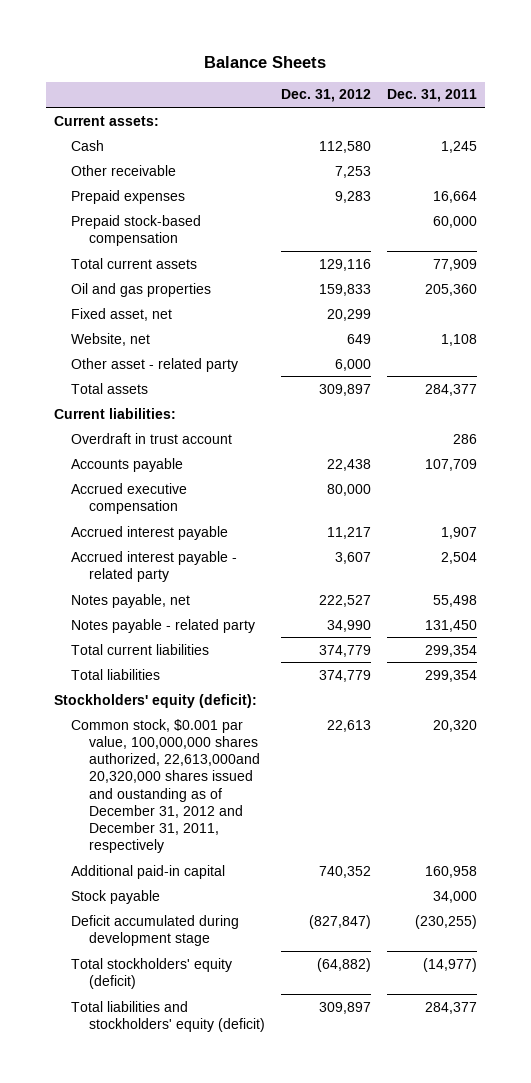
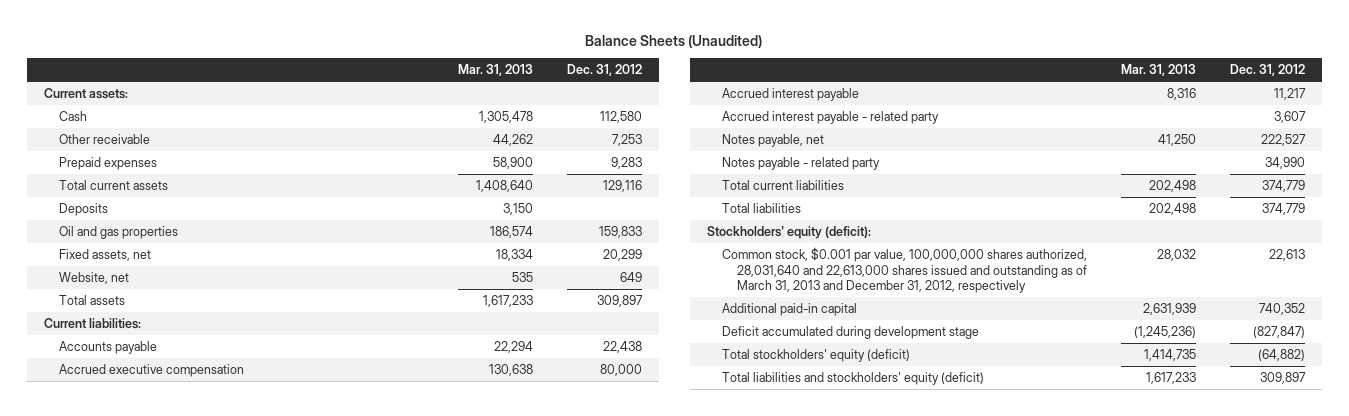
[204,55,327,68] Balance Sheets -> [585,34,763,48] Balance Sheets (Unaudited)
[387,89,478,103] Dec. 31, 2011 -> none
none -> [457,64,533,77] Mar. 31, 2013
[71,214,202,246] Prepaid stock-based compensation -> none
none -> [58,203,108,217] Deposits
[71,307,173,321] Fixed asset, net -> [58,249,151,262] Fixed assets, net
[71,357,239,372] Other asset - related party -> none
[71,432,233,444] Overdraft in trust account -> none
[71,718,261,854] Common stock, $0.001 par value, 100,000,000 shares authorized, 22,613,000and 20,320,000 shares issued and oustanding as of December 31, 2012 and December 31, 2011, respectively -> [721,247,1088,294] Common stock, $0.001 par value, 100,000,000 shares authorized, 28,031,640 and 22,613,000 shares issued and outstanding as of March 31, 2013 and December 31, 2012, respectively
[71,889,161,904] Stock payable -> none

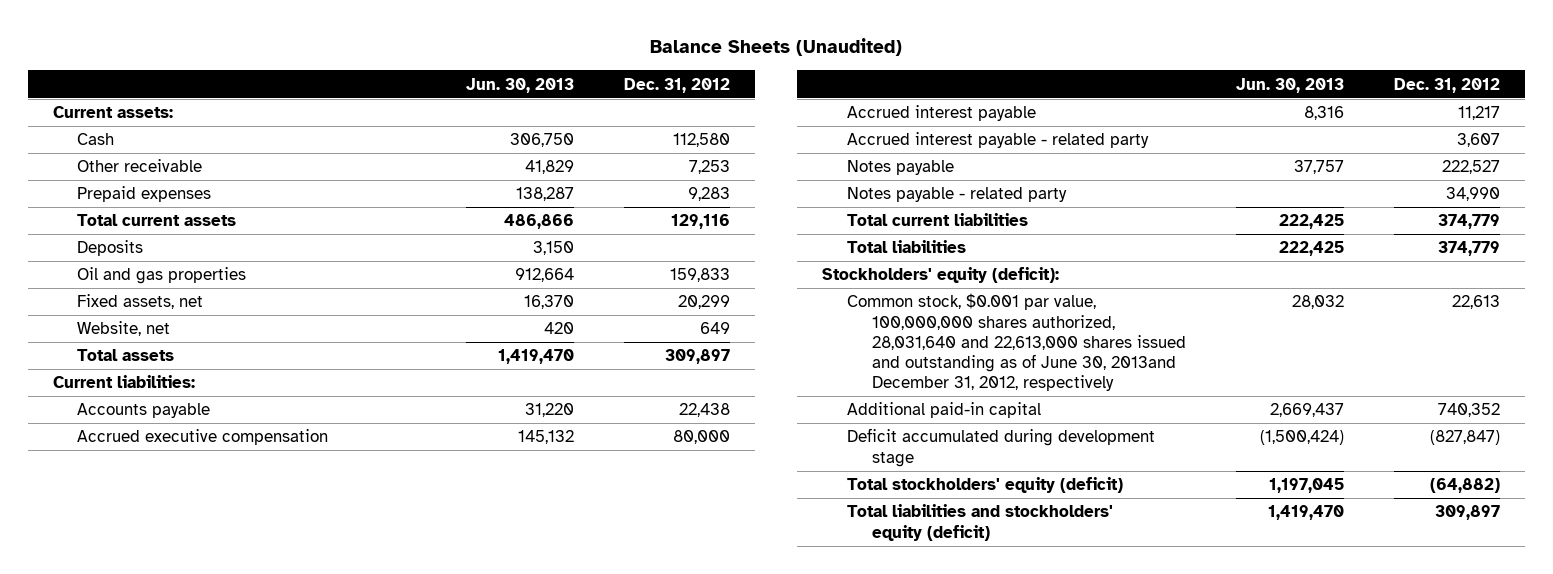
[457,64,533,77] Mar. 31, 2013 -> none
none -> [466,77,575,93] Jun. 30, 2013
[721,134,824,148] Notes payable, net -> [847,160,955,176] Notes payable
[721,247,1088,294] Common stock, $0.001 par value, 100,000,000 shares authorized, 28,031,640 and 22,613,000 shares issued and outstanding as of March 31, 2013 and December 31, 2012, respectively -> [847,293,1186,392] Common stock, $0.001 par value, 100,000,000 shares authorized, 28,031,640 and 22,613,000 shares issued and outstanding as of June 30, 2013and December 31, 2012, respectively

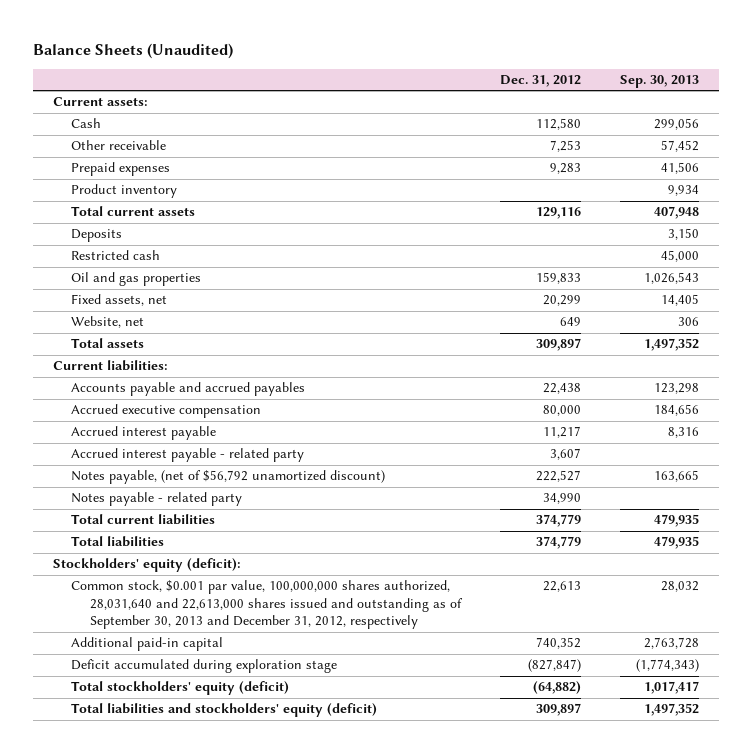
[466,77,575,93] Jun. 30, 2013 -> none
none -> [620,74,700,88] Sep. 30, 2013
none -> [71,184,178,199] Product inventory
none -> [71,250,161,261] Restricted cash
[77,403,211,419] Accounts payable -> [71,382,306,397] Accounts payable and accrued payables
[847,160,955,176] Notes payable -> [71,470,386,485] Notes payable, (net of $56,792 unamortized discount)
[847,293,1186,392] Common stock, $0.001 par value, 100,000,000 shares authorized, 28,031,640 and 22,613,000 shares issued and outstanding as of June 30, 2013and December 31, 2012, respectively -> [71,580,463,630] Common stock, $0.001 par value, 100,000,000 shares authorized, 28,031,640 and 22,613,000 shares issued and outstanding as of September 30, 2013 and December 31, 2012, respectively
[847,428,1156,467] Deficit accumulated during development stage -> [71,659,338,674] Deficit accumulated during exploration stage

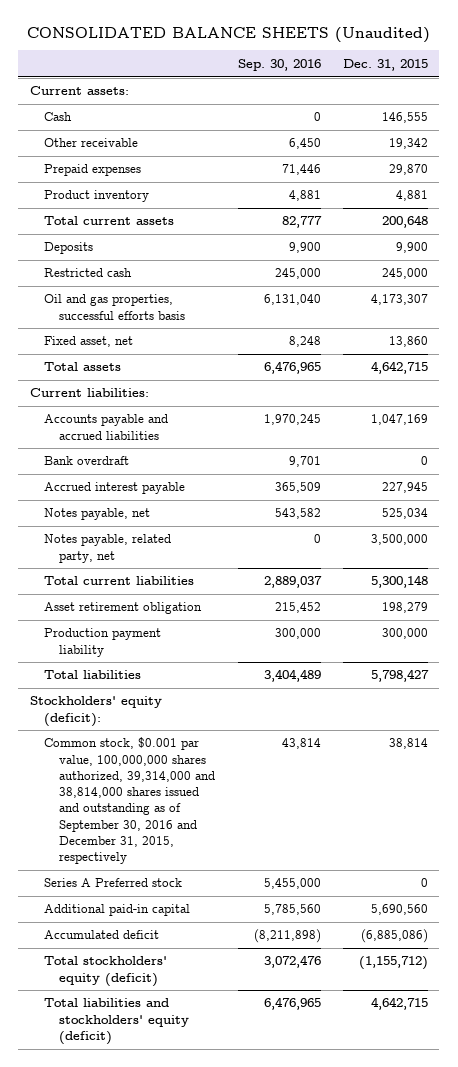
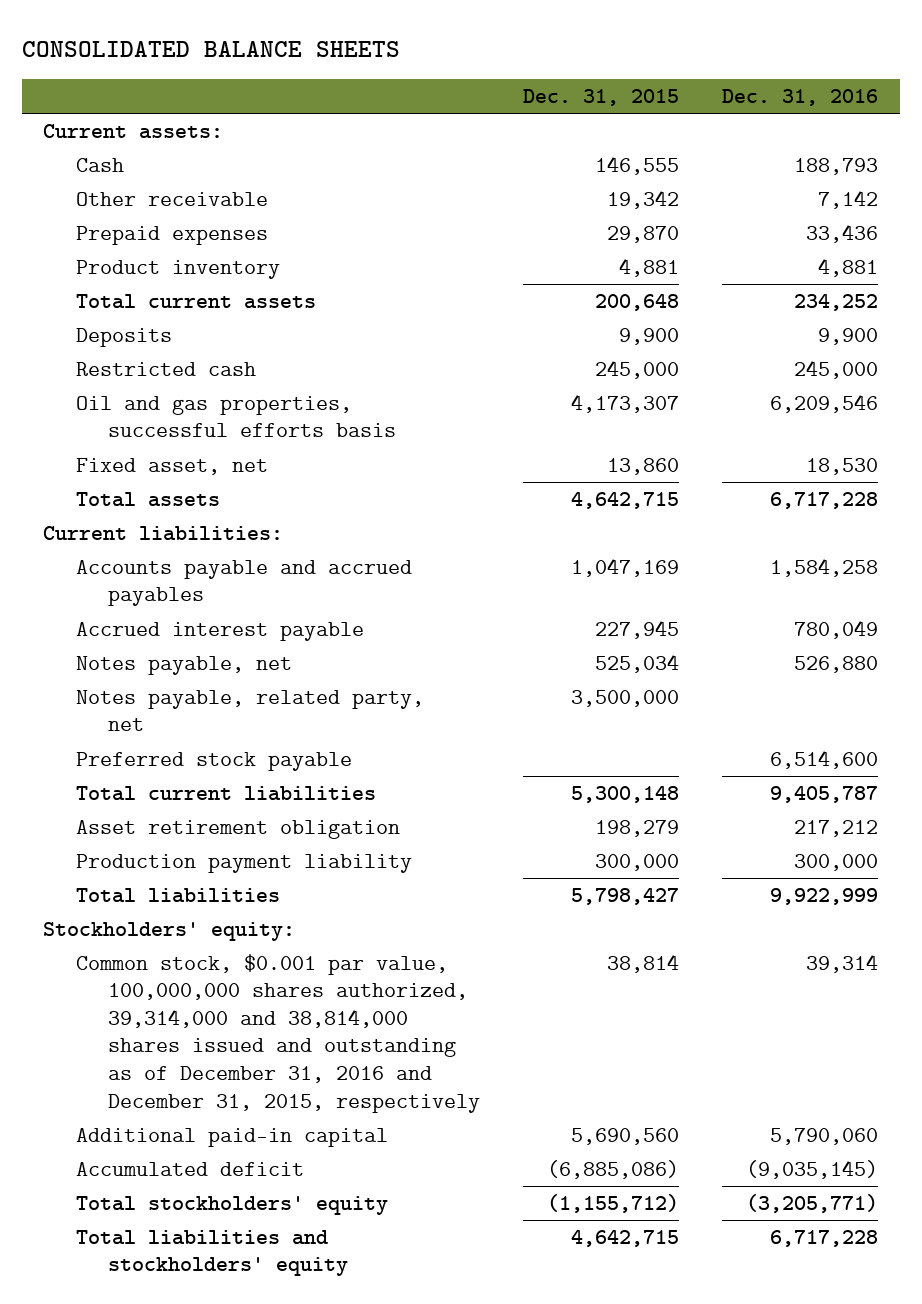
[26,26,430,43] CONSOLIDATED BALANCE SHEETS (Unaudited) -> [21,40,400,57] CONSOLIDATED BALANCE SHEETS
[237,58,321,71] Sep. 30, 2016 -> none
none -> [722,88,879,106] Dec. 31, 2016
[44,456,130,466] Bank overdraft -> none
[44,414,169,440] Accounts payable and accrued liabilities -> [75,559,412,607] Accounts payable and accrued payables
none -> [75,751,352,771] Preferred stock payable
[44,878,183,888] Series A Preferred stock -> none
[29,696,162,727] Stockholders' equity (deficit): -> [43,921,296,941] Stockholders' equity:
[44,737,216,865] Common stock, $0.001 par value, 100,000,000 shares authorized, 39,314,000 and 38,814,000 shares issued and outstanding as of September 30, 2016 and December 31, 2015, respectively -> [75,953,480,1113] Common stock, $0.001 par value, 100,000,000 shares authorized, 39,314,000 and 38,814,000 shares issued and outstanding as of December 31, 2016 and December 31, 2015, respectively
[44,956,168,987] Total stockholders' equity (deficit) -> [75,1195,388,1215] Total stockholders' equity
[44,998,190,1045] Total liabilities and stockholders' equity (deficit) -> [75,1229,348,1277] Total liabilities and stockholders' equity

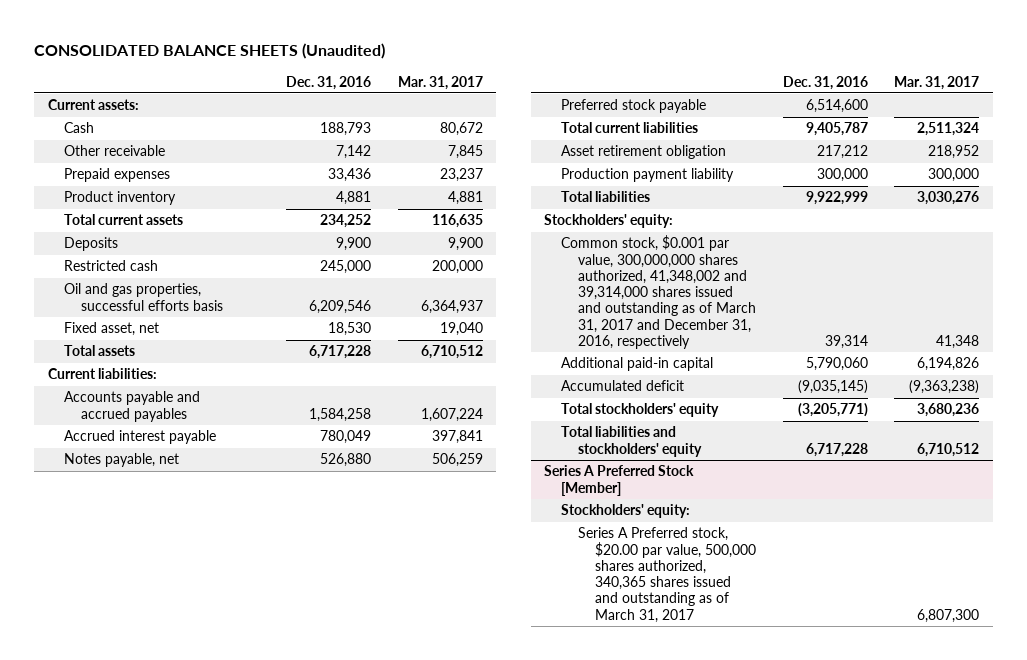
[21,40,400,57] CONSOLIDATED BALANCE SHEETS -> [34,43,386,60] CONSOLIDATED BALANCE SHEETS (Unaudited)
[523,88,680,106] Dec. 31, 2015 -> none
none -> [397,75,483,90] Mar. 31, 2017
[75,689,424,732] Notes payable, related party, net -> none
[75,953,480,1113] Common stock, $0.001 par value, 100,000,000 shares authorized, 39,314,000 and 38,814,000 shares issued and outstanding as of December 31, 2016 and December 31, 2015, respectively -> [561,235,756,349] Common stock, $0.001 par value, 300,000,000 shares authorized, 41,348,002 and 39,314,000 shares issued and outstanding as of March 31, 2017 and December 31, 2016, respectively
none -> [544,465,695,496] Series A Preferred Stock [Member]
none -> [561,504,691,519] Stockholders' equity:
none -> [577,527,756,623] Series A Preferred stock, $20.00 par value, 500,000 shares authorized, 340,365 shares issued and outstanding as of March 31, 2017

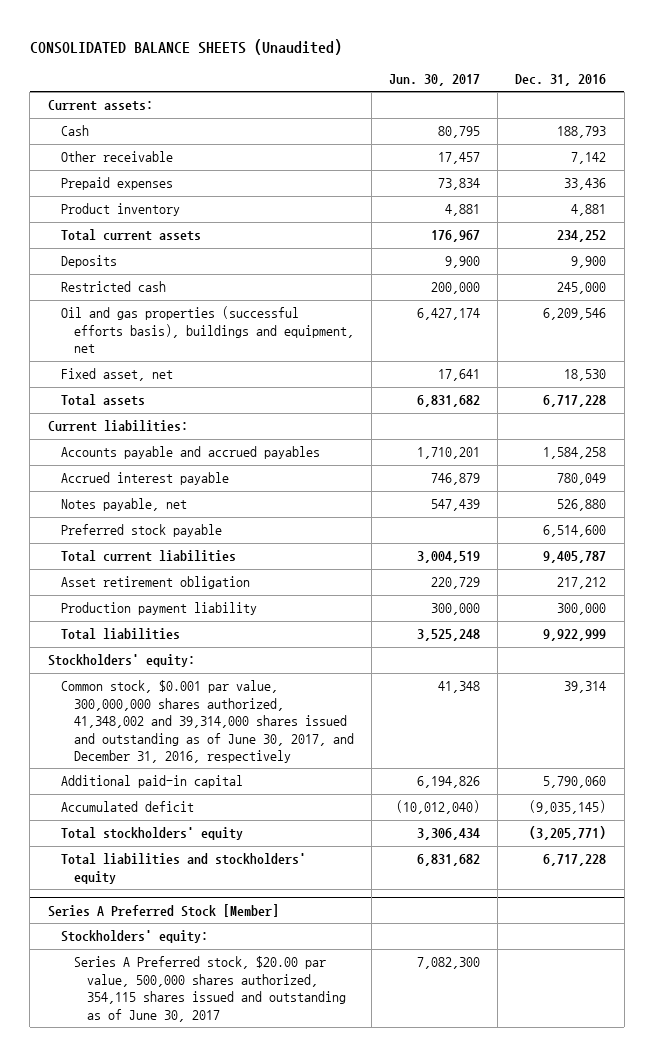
[397,75,483,90] Mar. 31, 2017 -> none
none -> [389,73,481,86] Jun. 30, 2017
[64,283,224,311] Oil and gas properties, successful efforts basis -> [60,306,354,354] Oil and gas properties (successful efforts basis), buildings and equipment, net
[561,235,756,349] Common stock, $0.001 par value, 300,000,000 shares authorized, 41,348,002 and 39,314,000 shares issued and outstanding as of March 31, 2017 and December 31, 2016, respectively -> [60,680,354,764] Common stock, $0.001 par value, 300,000,000 shares authorized, 41,348,002 and 39,314,000 shares issued and outstanding as of June 30, 2017, and December 31, 2016, respectively
[577,527,756,623] Series A Preferred stock, $20.00 par value, 500,000 shares authorized, 340,365 shares issued and outstanding as of March 31, 2017 -> [73,956,346,1022] Series A Preferred stock, $20.00 par value, 500,000 shares authorized, 354,115 shares issued and outstanding as of June 30, 2017

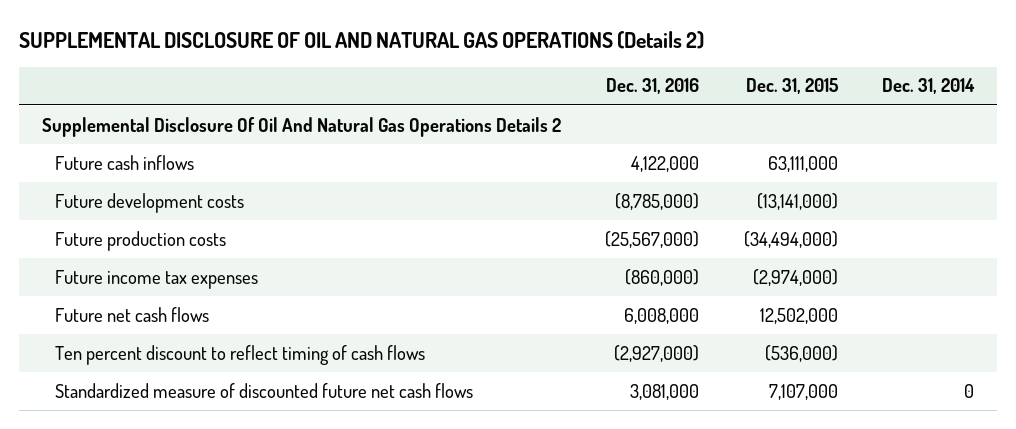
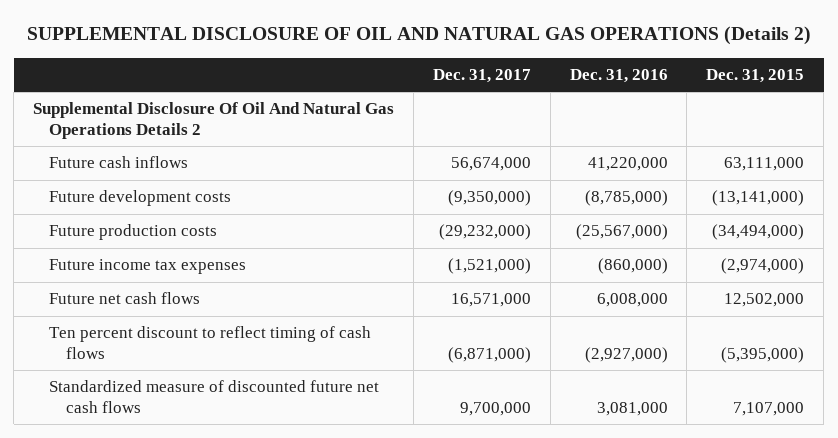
[882,78,976,95] Dec. 31, 2014 -> none
none -> [432,68,531,83] Dec. 31, 2017
[631,155,700,172] 4,122,000 -> [587,157,668,172] 41,220,000
[764,344,838,362] (536,000) -> [721,347,805,364] (5,395,000)

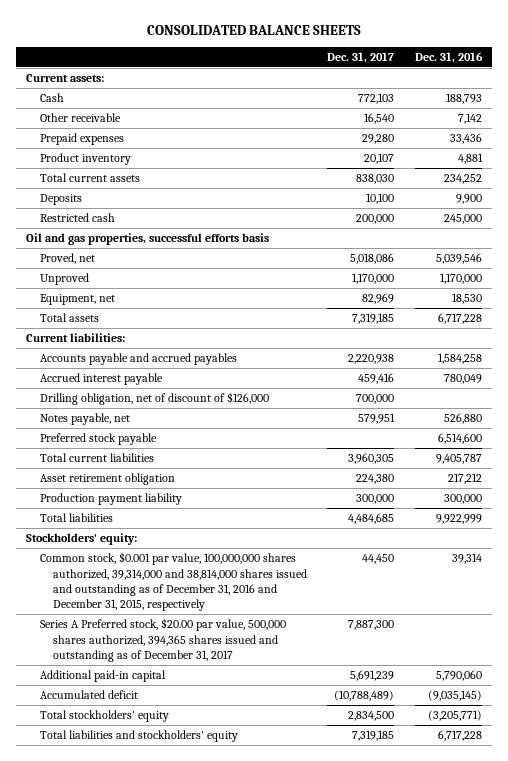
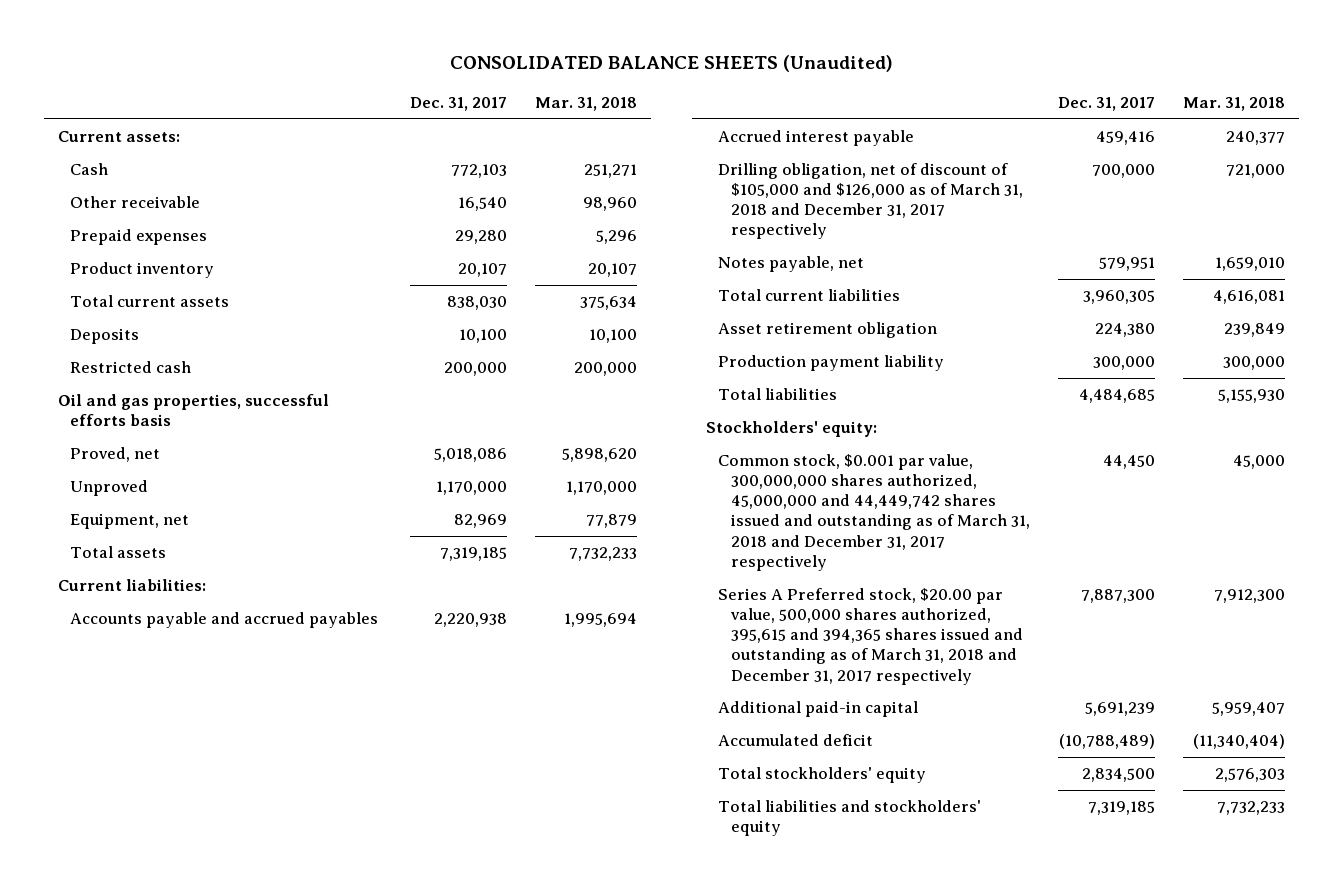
[146,24,361,35] CONSOLIDATED BALANCE SHEETS -> [450,55,894,73] CONSOLIDATED BALANCE SHEETS (Unaudited)
[414,51,483,63] Dec. 31, 2016 -> none
none -> [534,96,637,111] Mar. 31, 2018
[39,392,269,406] Drilling obligation, net of discount of $126,000 -> [718,163,1023,240] Drilling obligation, net of discount of $105,000 and $126,000 as of March 31, 2018 and December 31, 2017 respectively
[39,433,157,446] Preferred stock payable -> none
[39,552,307,611] Common stock, $0.001 par value, 100,000,000 shares authorized, 39,314,000 and 38,814,000 shares issued and outstanding as of December 31, 2016 and December 31, 2015, respectively -> [718,454,1030,571] Common stock, $0.001 par value, 300,000,000 shares authorized, 45,000,000 and 44,449,742 shares issued and outstanding as of March 31, 2018 and December 31, 2017 respectively
[39,618,286,662] Series A Preferred stock, $20.00 par value, 500,000 shares authorized, 394,365 shares issued and outstanding as of December 31, 2017 -> [718,588,1023,685] Series A Preferred stock, $20.00 par value, 500,000 shares authorized, 395,615 and 394,365 shares issued and outstanding as of March 31, 2018 and December 31, 2017 respectively

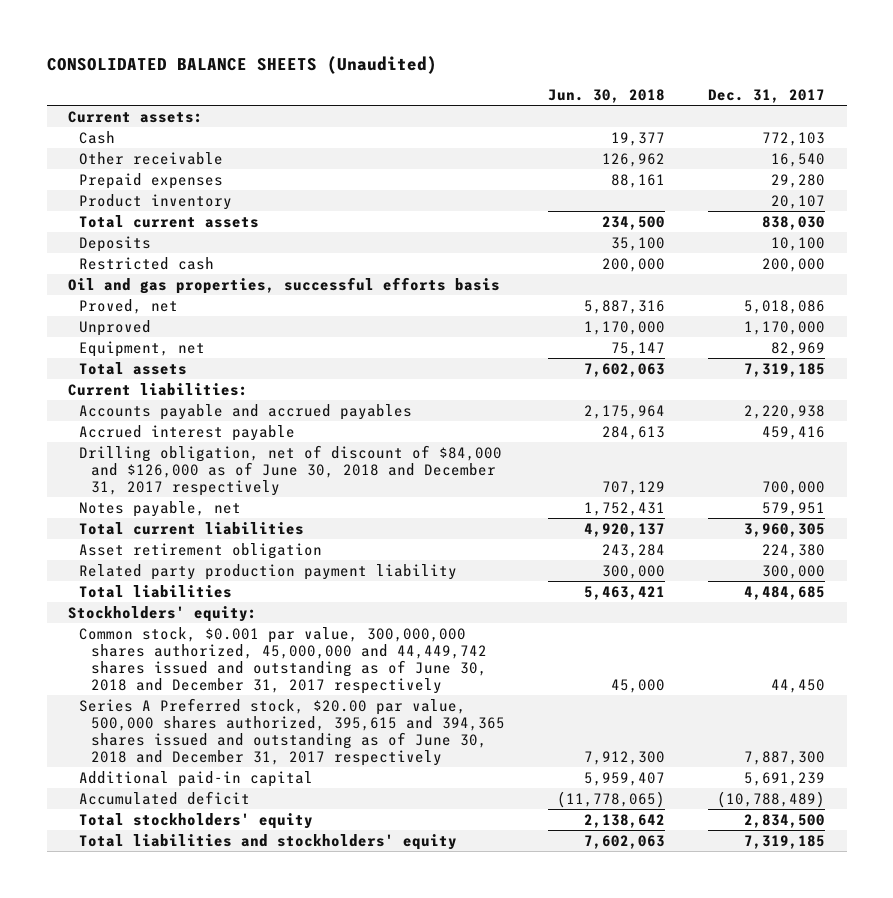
[534,96,637,111] Mar. 31, 2018 -> none
none -> [547,89,665,104] Jun. 30, 2018
[718,163,1023,240] Drilling obligation, net of discount of $105,000 and $126,000 as of March 31, 2018 and December 31, 2017 respectively -> [79,444,503,496] Drilling obligation, net of discount of $84,000 and $126,000 as of June 30, 2018 and December 31, 2017 respectively
[718,355,945,372] Production payment liability -> [79,563,458,580] Related party production payment liability
[718,454,1030,571] Common stock, $0.001 par value, 300,000,000 shares authorized, 45,000,000 and 44,449,742 shares issued and outstanding as of March 31, 2018 and December 31, 2017 respectively -> [79,626,487,695] Common stock, $0.001 par value, 300,000,000 shares authorized, 45,000,000 and 44,449,742 shares issued and outstanding as of June 30, 2018 and December 31, 2017 respectively
[718,588,1023,685] Series A Preferred stock, $20.00 par value, 500,000 shares authorized, 395,615 and 394,365 shares issued and outstanding as of March 31, 2018 and December 31, 2017 respectively -> [79,697,505,767] Series A Preferred stock, $20.00 par value, 500,000 shares authorized, 395,615 and 394,365 shares issued and outstanding as of June 30, 2018 and December 31, 2017 respectively

